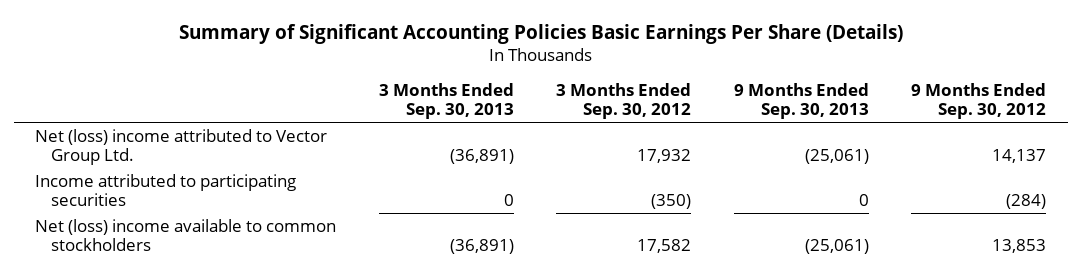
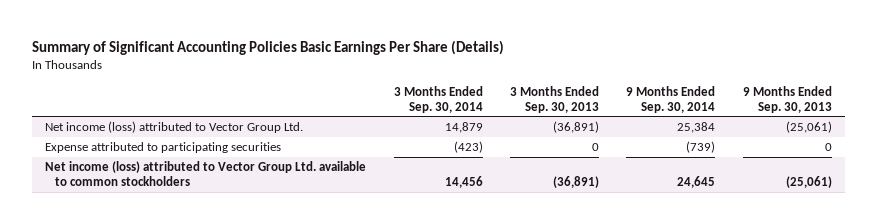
[556,82,692,120] 3 Months Ended Sep. 30, 2012 -> none
[911,82,1047,120] 9 Months Ended Sep. 30, 2012 -> none
none -> [393,85,483,113] 3 Months Ended Sep. 30, 2014
none -> [626,85,716,113] 9 Months Ended Sep. 30, 2014
[35,128,328,165] Net (loss) income attributed to Vector Group Ltd. -> [45,120,304,133] Net income (loss) attributed to Vector Group Ltd.
[35,173,297,206] Income attributed to participating securities -> [45,141,282,153] Expense attributed to participating securities
[35,218,337,251] Net (loss) income available to common stockholders -> [45,160,367,186] Net income (loss) attributed to Vector Group Ltd. available to common stockholders

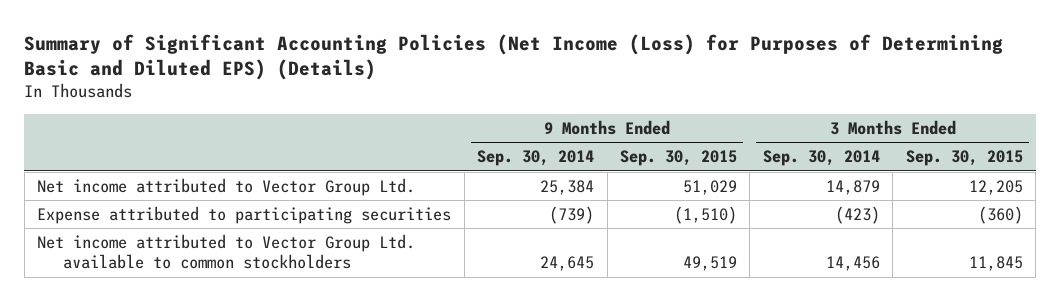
[31,39,504,55] Summary of Significant Accounting Policies Basic Earnings Per Share (Details) -> [24,33,1004,81] Summary of Significant Accounting Policies (Net Income (Loss) for Purposes of Determining Basic and Diluted EPS) (Details)
[510,85,600,113] 3 Months Ended Sep. 30, 2013 -> none
[742,85,832,113] 9 Months Ended Sep. 30, 2013 -> none
none -> [619,150,737,167] Sep. 30, 2015
none -> [905,150,1023,167] Sep. 30, 2015
[45,120,304,133] Net income (loss) attributed to Vector Group Ltd. -> [37,177,416,196] Net income attributed to Vector Group Ltd.
[45,160,367,186] Net income (loss) attributed to Vector Group Ltd. available to common stockholders -> [37,233,416,270] Net income attributed to Vector Group Ltd. available to common stockholders

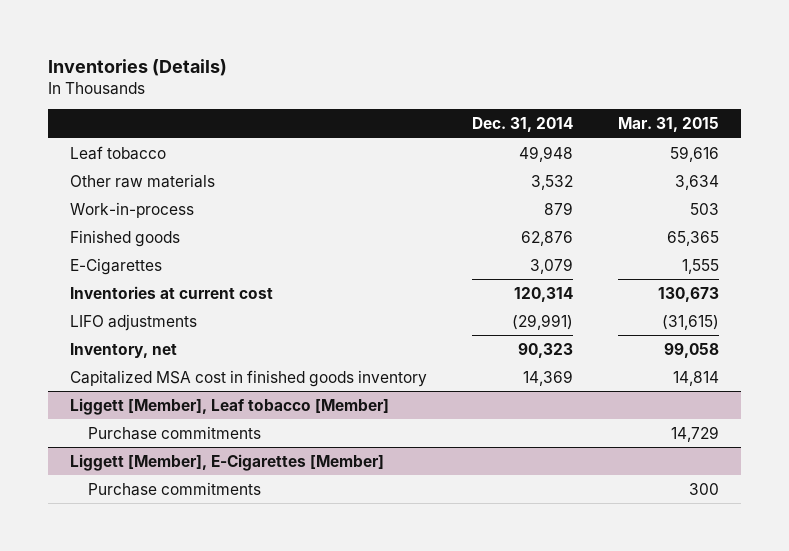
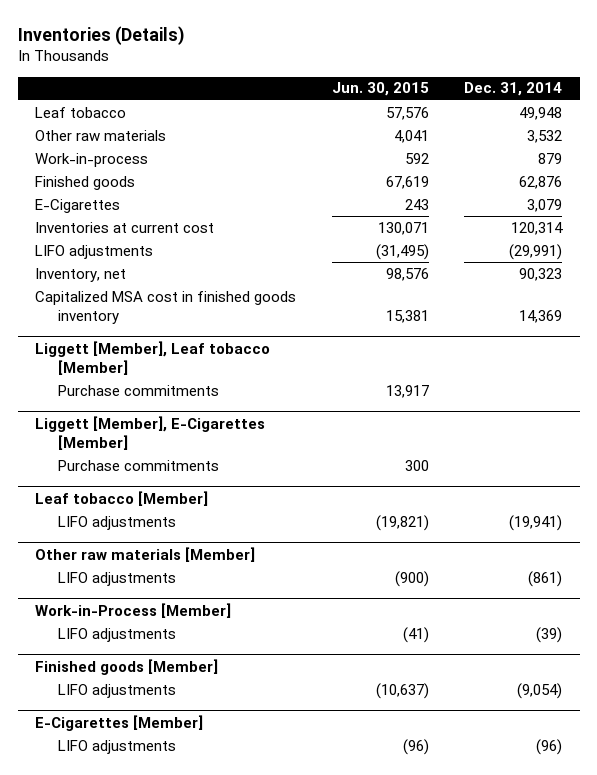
[617,117,719,133] Mar. 31, 2015 -> none
none -> [331,82,429,97] Jun. 30, 2015
none -> [35,490,209,506] Leaf tobacco [Member]
none -> [57,515,176,530] LIFO adjustments
none -> [35,546,256,562] Other raw materials [Member]
none -> [57,571,176,586] LIFO adjustments
none -> [35,602,232,618] Work-in-Process [Member]
none -> [57,627,176,642] LIFO adjustments
none -> [35,658,219,675] Finished goods [Member]
none -> [57,683,176,698] LIFO adjustments
none -> [35,714,204,731] E-Cigarettes [Member]
none -> [57,739,176,754] LIFO adjustments

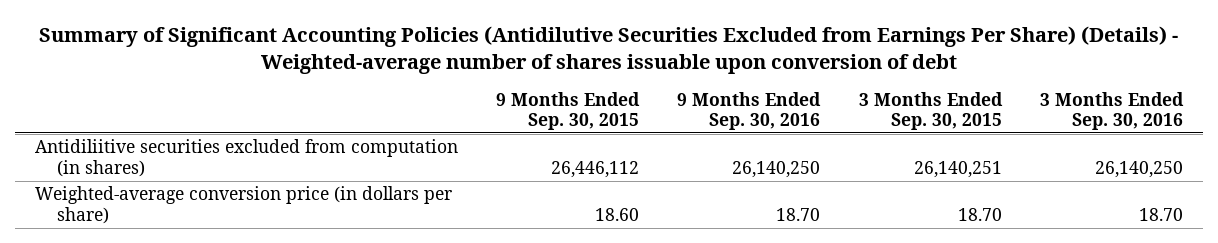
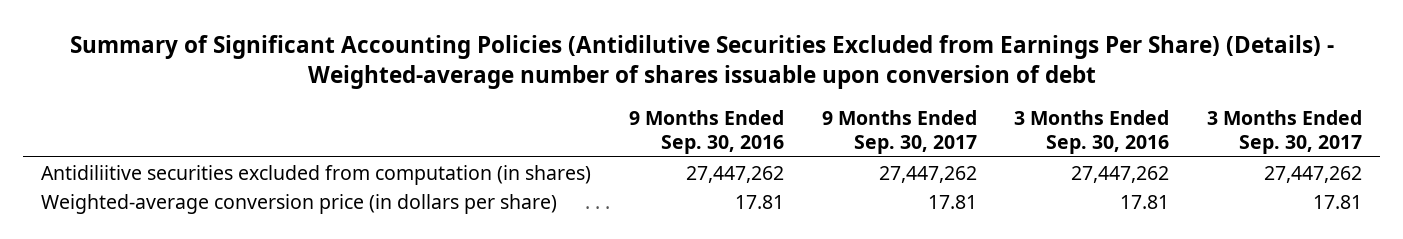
[495,91,640,130] 9 Months Ended Sep. 30, 2015 -> none
[858,91,1003,130] 3 Months Ended Sep. 30, 2015 -> none
none -> [821,109,977,154] 9 Months Ended Sep. 30, 2017
none -> [1206,109,1362,154] 3 Months Ended Sep. 30, 2017
[732,160,821,178] 26,140,250 -> [685,165,784,183] 27,447,262
[1095,160,1184,178] 26,140,250 -> [1071,165,1170,183] 27,447,262
[776,207,821,221] 18.70 -> [734,194,784,209] 17.81
[1139,207,1184,221] 18.70 -> [1120,194,1170,209] 17.81

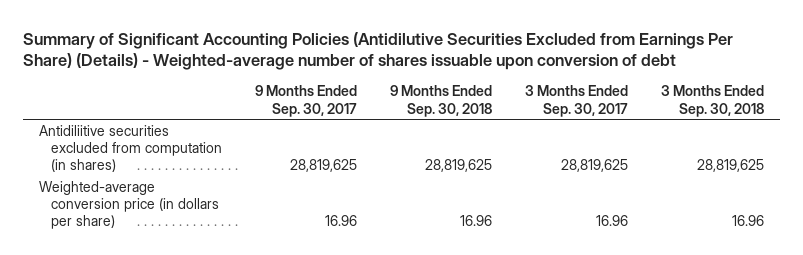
[628,109,784,154] 9 Months Ended Sep. 30, 2016 -> none
[1014,109,1170,154] 3 Months Ended Sep. 30, 2016 -> none
none -> [389,85,492,117] 9 Months Ended Sep. 30, 2018
none -> [660,85,764,117] 3 Months Ended Sep. 30, 2018
[878,165,977,183] 27,447,262 -> [289,159,357,173] 28,819,625
[1263,165,1362,183] 27,447,262 -> [560,159,628,173] 28,819,625
[927,194,977,209] 17.81 -> [324,215,357,227] 16.96
[1312,194,1362,209] 17.81 -> [595,215,628,227] 16.96

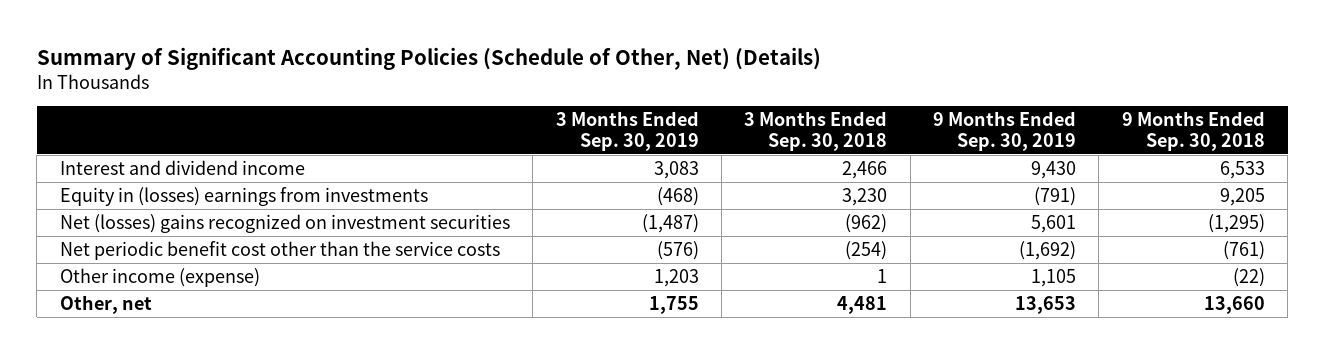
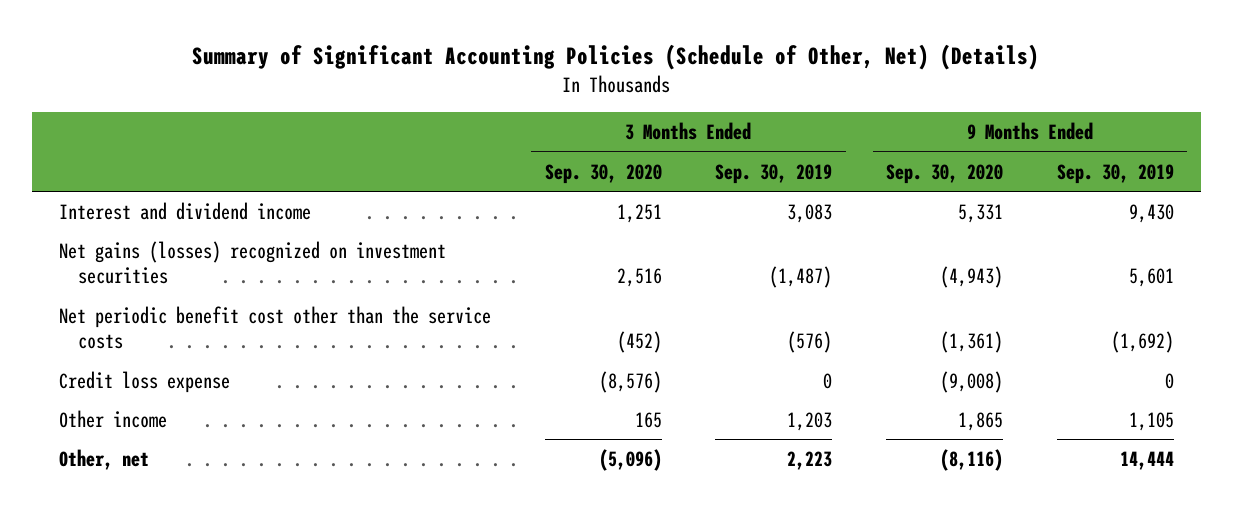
[744,111,888,151] 3 Months Ended Sep. 30, 2018 -> none
[1121,111,1265,151] 9 Months Ended Sep. 30, 2018 -> none
none -> [544,163,662,184] Sep. 30, 2020
none -> [886,163,1004,184] Sep. 30, 2020
[59,186,428,206] Equity in (losses) earnings from investments -> none
[59,213,510,233] Net (losses) gains recognized on investment securities -> [58,240,446,285] Net gains (losses) recognized on investment securities
none -> [58,370,230,393] Credit loss expense
[59,267,260,287] Other income (expense) -> [58,409,167,428] Other income
[648,295,699,314] 1,755 -> [787,450,833,470] 2,223
[1014,295,1076,314] 13,653 -> [1119,450,1174,470] 14,444

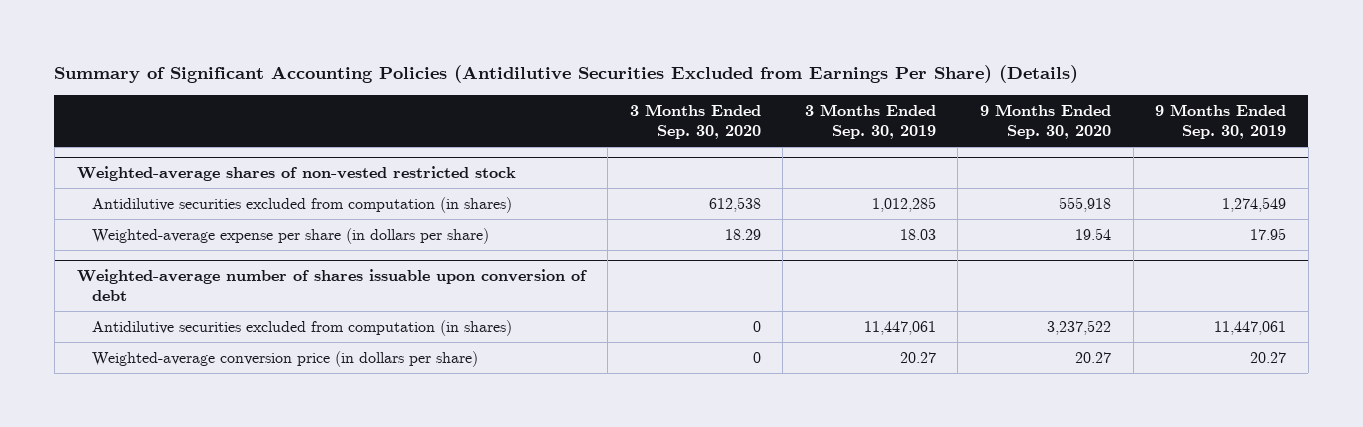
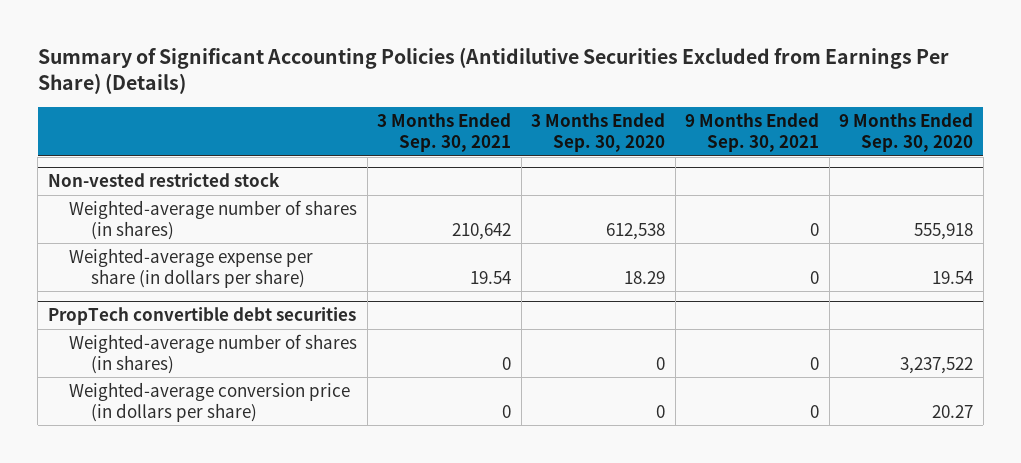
[804,103,936,139] 3 Months Ended Sep. 30, 2019 -> none
[1155,103,1287,139] 9 Months Ended Sep. 30, 2019 -> none
none -> [377,113,512,153] 3 Months Ended Sep. 30, 2021
none -> [685,113,820,153] 9 Months Ended Sep. 30, 2021
[76,166,516,182] Weighted-average shares of non-vested restricted stock -> [47,172,280,188] Non-vested restricted stock
[91,197,512,214] Antidilutive securities excluded from computation (in shares) -> [69,199,358,240] Weighted-average number of shares (in shares)
[76,269,587,302] Weighted-average number of shares issuable upon conversion of debt -> [47,307,356,326] PropTech convertible debt securities
[91,320,512,337] Antidilutive securities excluded from computation (in shares) -> [69,333,358,374] Weighted-average number of shares (in shares)

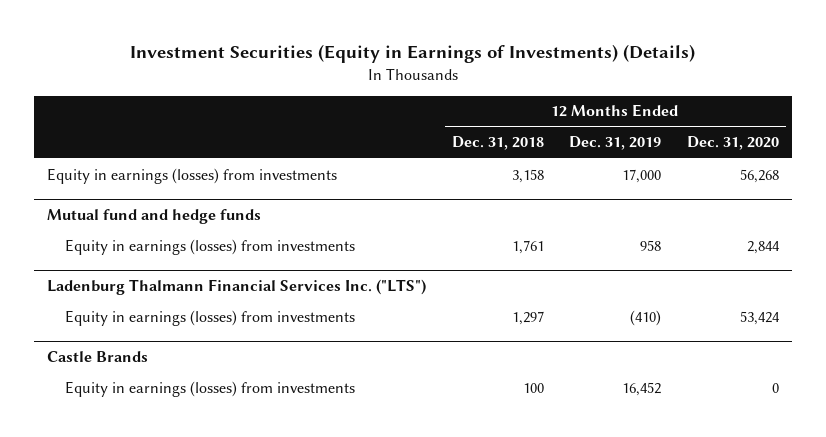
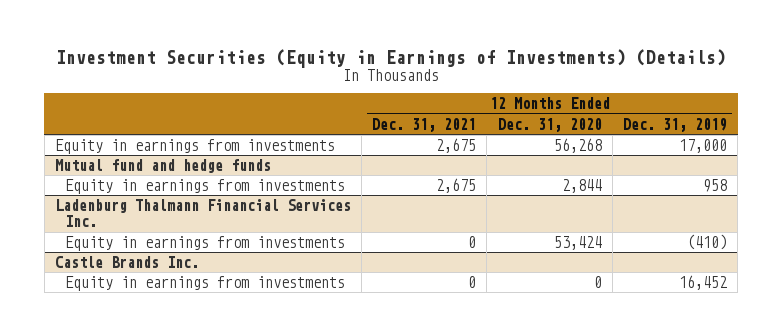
[451,136,544,151] Dec. 31, 2018 -> none
none -> [372,117,477,132] Dec. 31, 2021
[46,167,337,184] Equity in earnings (losses) from investments -> [54,139,335,155] Equity in earnings from investments
[65,238,356,255] Equity in earnings (losses) from investments -> [64,179,345,195] Equity in earnings from investments
[46,278,426,295] Ladenburg Thalmann Financial Services Inc. ("LTS") -> [54,199,351,228] Ladenburg Thalmann Financial Services Inc.
[65,309,356,326] Equity in earnings (losses) from investments -> [64,236,345,252] Equity in earnings from investments
[46,350,148,362] Castle Brands -> [54,256,199,269] Castle Brands Inc.
[65,380,356,397] Equity in earnings (losses) from investments -> [64,276,345,292] Equity in earnings from investments

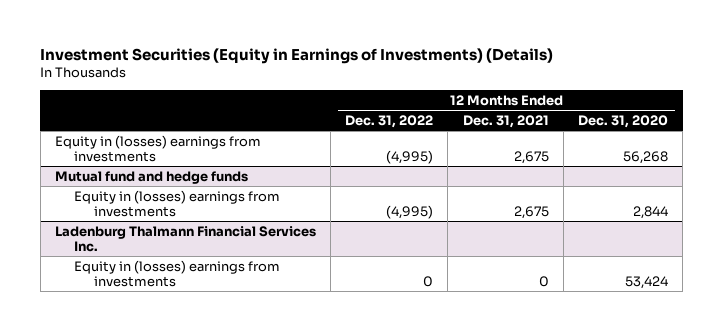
[622,117,727,132] Dec. 31, 2019 -> none
none -> [345,114,434,128] Dec. 31, 2022
[54,139,335,155] Equity in earnings from investments -> [54,134,261,162] Equity in (losses) earnings from investments
[64,179,345,195] Equity in earnings from investments -> [74,189,281,217] Equity in (losses) earnings from investments
[54,256,199,269] Castle Brands Inc. -> none
[64,276,345,292] Equity in earnings from investments -> none
[64,236,345,252] Equity in earnings from investments -> [74,259,281,287] Equity in (losses) earnings from investments

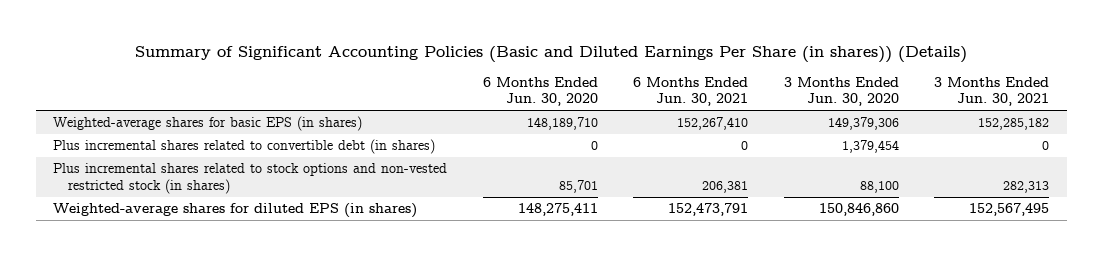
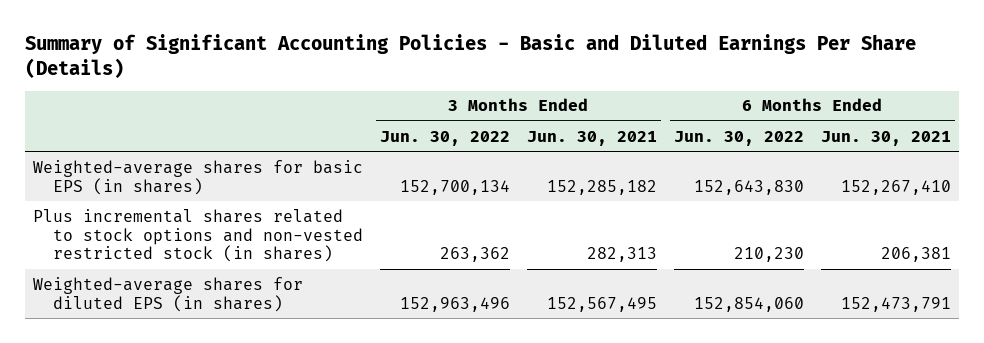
[135,45,968,63] Summary of Significant Accounting Policies (Basic and Diluted Earnings Per Share (in shares)) (Details) -> [24,33,916,78] Summary of Significant Accounting Policies - Basic and Diluted Earnings Per Share (Details)
[482,76,598,107] 6 Months Ended Jun. 30, 2020 -> none
[783,76,899,107] 3 Months Ended Jun. 30, 2020 -> none
none -> [379,130,510,146] Jun. 30, 2022
none -> [673,130,804,146] Jun. 30, 2022
[53,139,436,155] Plus incremental shares related to convertible debt (in shares) -> none

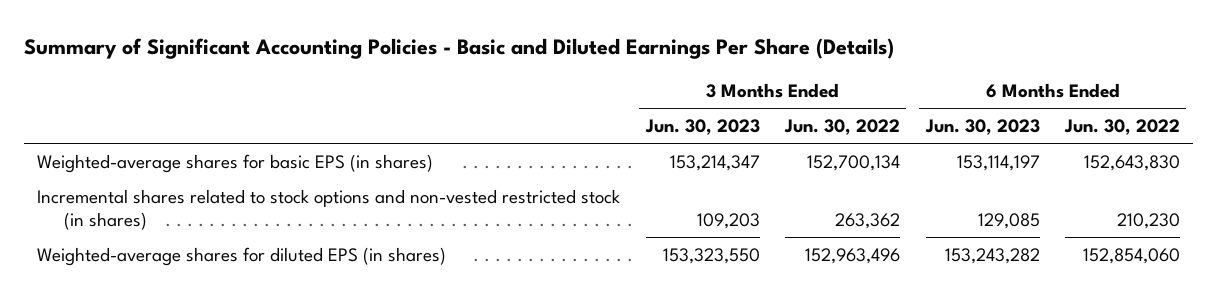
[526,130,657,146] Jun. 30, 2021 -> none
[820,130,951,146] Jun. 30, 2021 -> none
none -> [644,118,760,135] Jun. 30, 2023
none -> [924,118,1040,135] Jun. 30, 2023
[33,208,363,263] Plus incremental shares related to stock options and non-vested restricted stock (in shares) -> [37,188,621,230] Incremental shares related to stock options and non-vested restricted stock (in shares)

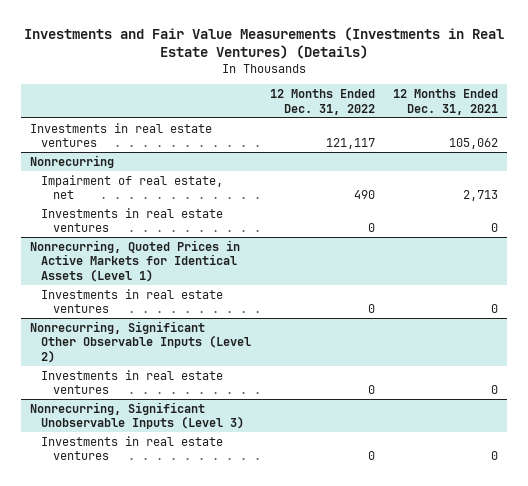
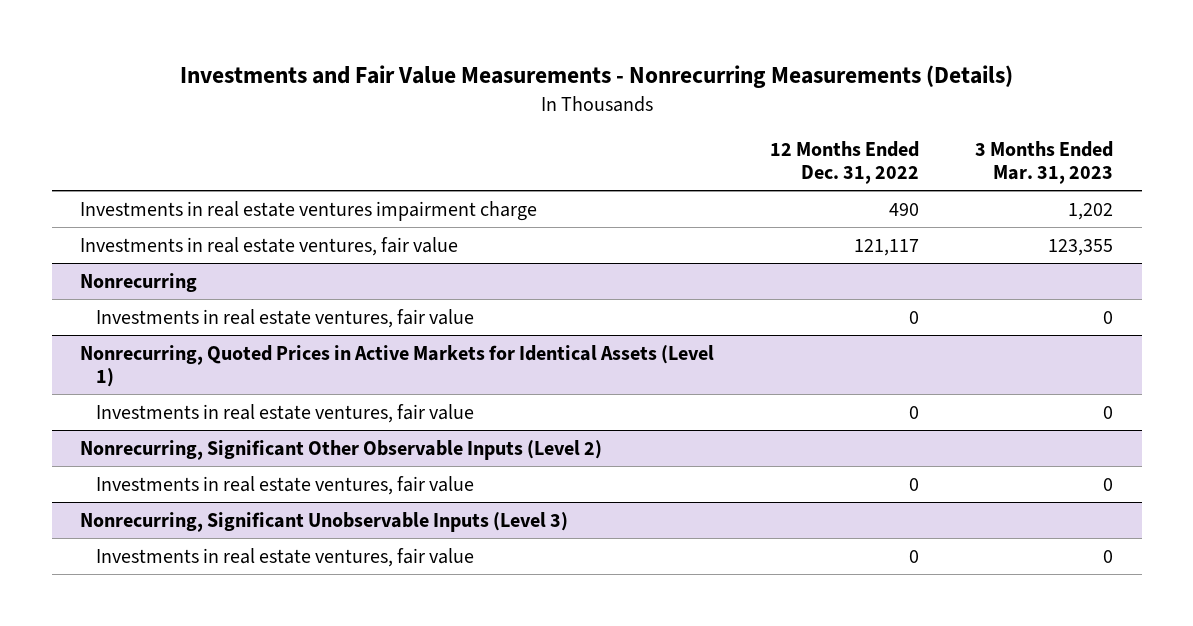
[23,26,504,59] Investments and Fair Value Measurements (Investments in Real Estate Ventures) (Details) -> [179,65,1013,89] Investments and Fair Value Measurements - Nonrecurring Measurements (Details)
[392,89,498,115] 12 Months Ended Dec. 31, 2021 -> none
none -> [975,140,1114,184] 3 Months Ended Mar. 31, 2023
none -> [79,200,537,221] Investments in real estate ventures impairment charge
[29,122,212,148] Investments in real estate ventures -> [79,236,458,256] Investments in real estate ventures, fair value
[41,174,224,200] Impairment of real estate, net -> none
[41,207,224,233] Investments in real estate ventures -> [96,308,475,328] Investments in real estate ventures, fair value
[41,288,224,314] Investments in real estate ventures -> [96,403,475,423] Investments in real estate ventures, fair value
[41,369,224,395] Investments in real estate ventures -> [96,475,475,495] Investments in real estate ventures, fair value
[41,435,224,461] Investments in real estate ventures -> [96,547,475,567] Investments in real estate ventures, fair value

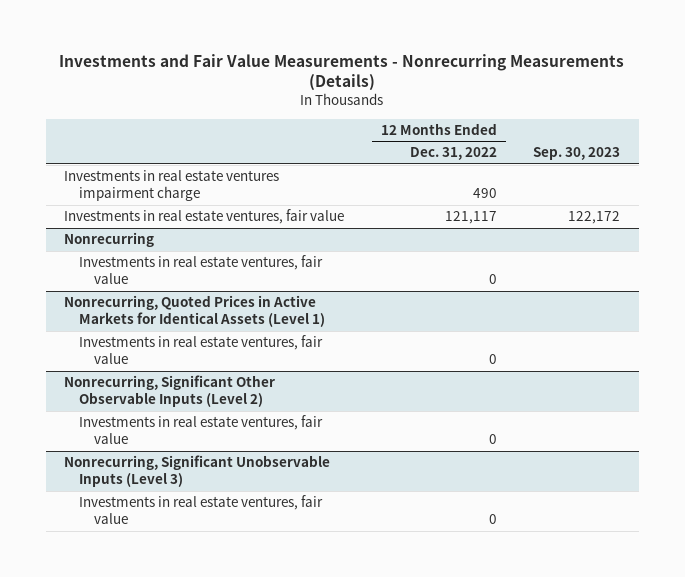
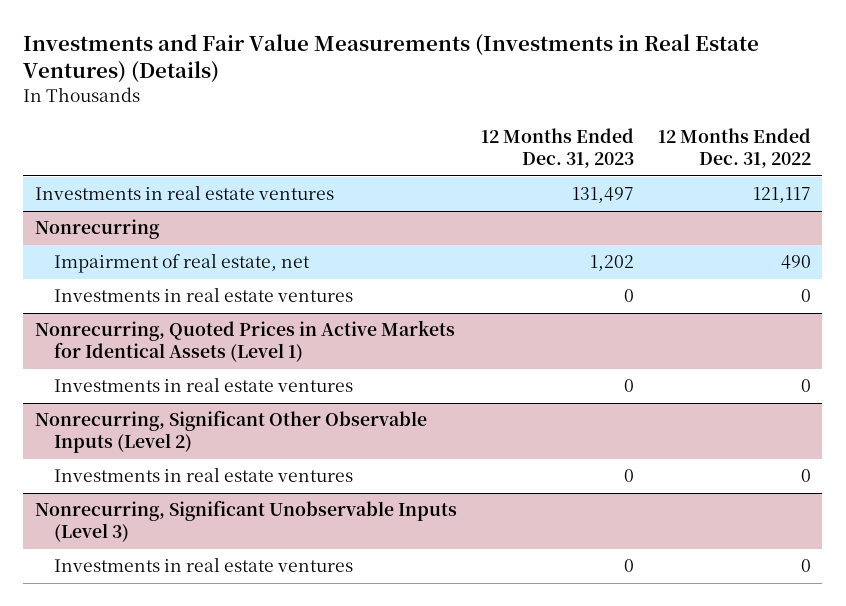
[59,53,625,92] Investments and Fair Value Measurements - Nonrecurring Measurements (Details) -> [23,33,760,84] Investments and Fair Value Measurements (Investments in Real Estate Ventures) (Details)
[533,147,621,161] Sep. 30, 2023 -> none
none -> [480,128,634,169] 12 Months Ended Dec. 31, 2023
[64,170,280,202] Investments in real estate ventures impairment charge -> none
[64,209,345,225] Investments in real estate ventures, fair value -> [35,185,335,201] Investments in real estate ventures
none -> [54,253,311,274] Impairment of real estate, net
[78,255,323,285] Investments in real estate ventures, fair value -> [54,287,354,303] Investments in real estate ventures
[78,335,323,365] Investments in real estate ventures, fair value -> [54,377,354,393] Investments in real estate ventures
[78,415,323,445] Investments in real estate ventures, fair value -> [54,467,354,483] Investments in real estate ventures
[78,495,323,525] Investments in real estate ventures, fair value -> [54,557,354,573] Investments in real estate ventures

